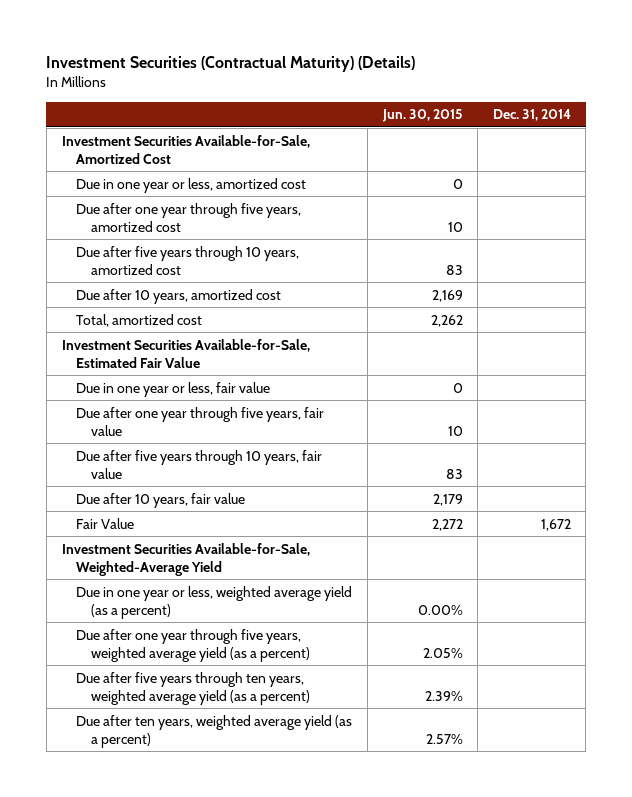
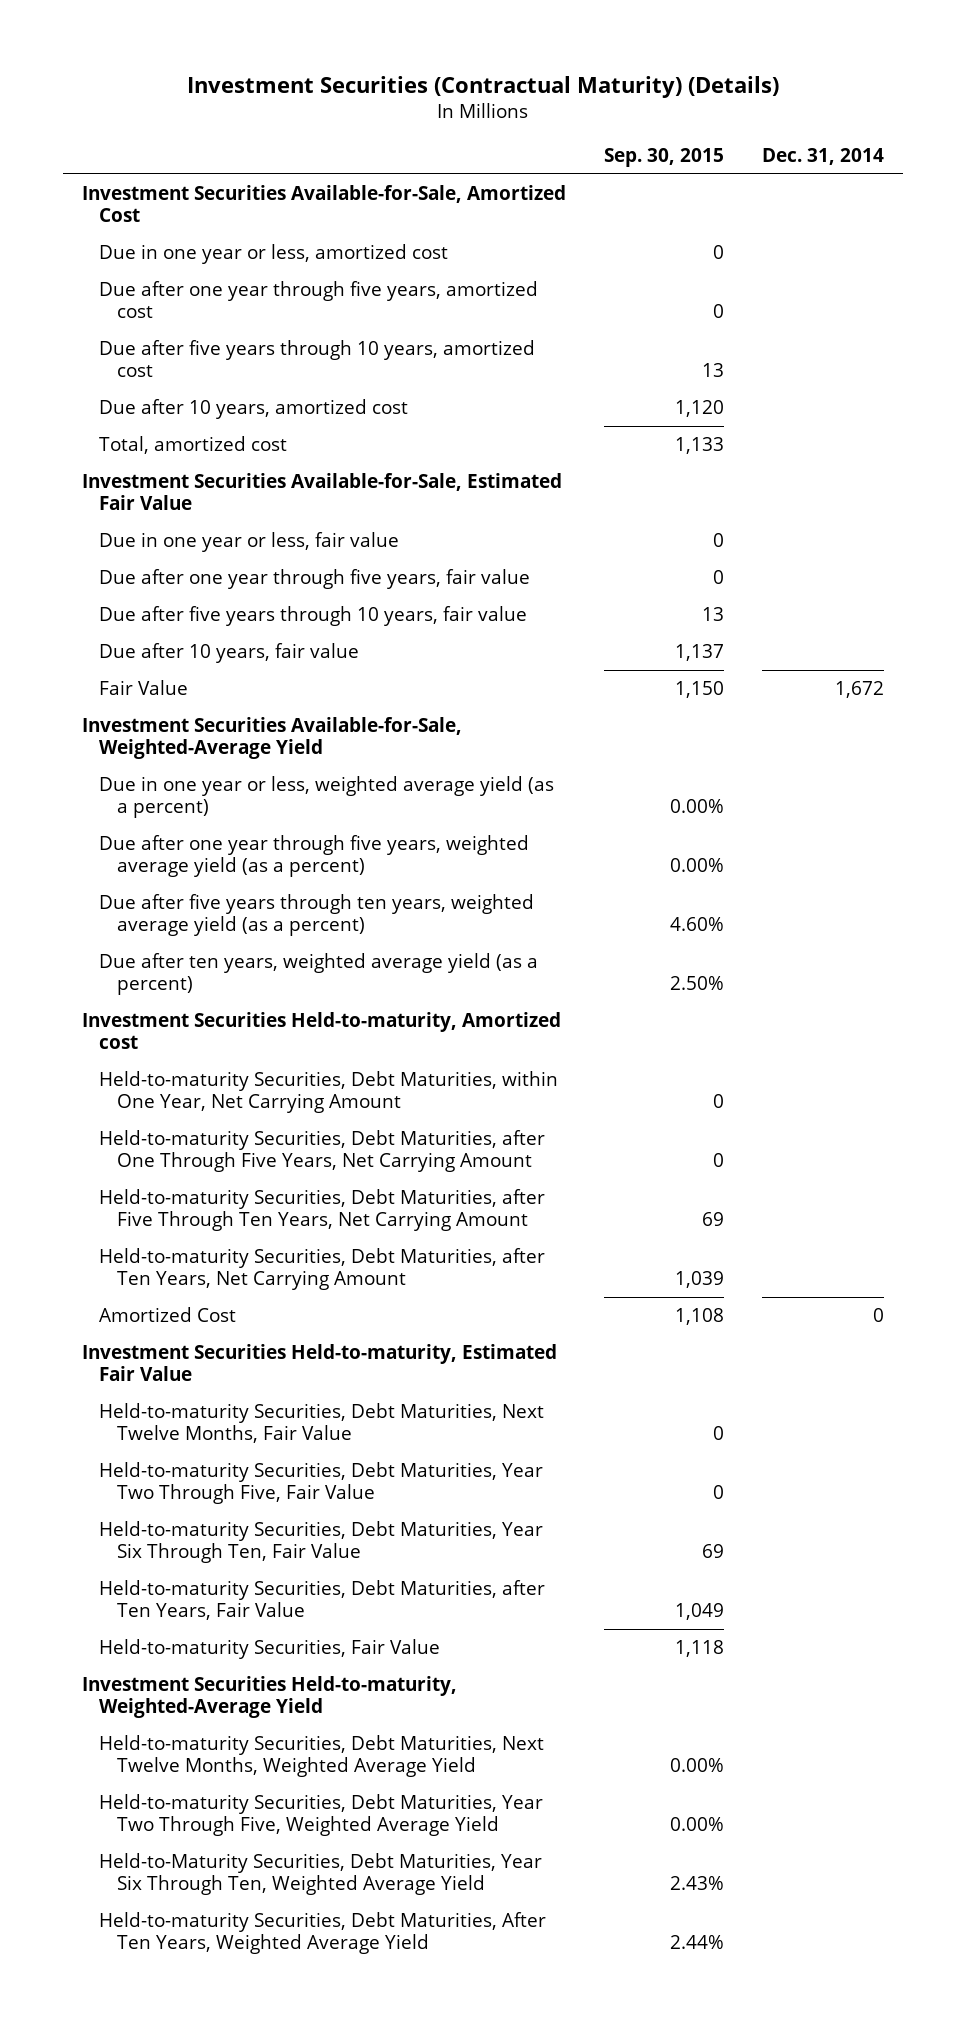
[381,109,463,123] Jun. 30, 2015 -> none
none -> [604,148,725,168] Sep. 30, 2015
none -> [82,1012,562,1049] Investment Securities Held-to-maturity, Amortized cost
none -> [99,1071,559,1113] Held-to-maturity Securities, Debt Maturities, within One Year, Net Carrying Amount
none -> [99,1130,546,1172] Held-to-maturity Securities, Debt Maturities, after One Through Five Years, Net Carrying Amount
none -> [99,1189,546,1231] Held-to-maturity Securities, Debt Maturities, after Five Through Ten Years, Net Carrying Amount
none -> [99,1248,546,1290] Held-to-maturity Securities, Debt Maturities, after Ten Years, Net Carrying Amount
none -> [99,1307,237,1323] Amortized Cost
none -> [82,1344,558,1381] Investment Securities Held-to-maturity, Estimated Fair Value
none -> [99,1403,545,1443] Held-to-maturity Securities, Debt Maturities, Next Twelve Months, Fair Value
none -> [99,1462,544,1504] Held-to-maturity Securities, Debt Maturities, Year Two Through Five, Fair Value
none -> [99,1521,544,1563] Held-to-maturity Securities, Debt Maturities, Year Six Through Ten, Fair Value
none -> [99,1580,546,1620] Held-to-maturity Securities, Debt Maturities, after Ten Years, Fair Value
none -> [99,1639,441,1660] Held-to-maturity Securities, Fair Value
none -> [82,1676,458,1718] Investment Securities Held-to-maturity, Weighted-Average Yield
none -> [99,1735,545,1777] Held-to-maturity Securities, Debt Maturities, Next Twelve Months, Weighted Average Yield
none -> [99,1794,544,1836] Held-to-maturity Securities, Debt Maturities, Year Two Through Five, Weighted Average Yield
none -> [99,1853,543,1895] Held-to-Maturity Securities, Debt Maturities, Year Six Through Ten, Weighted Average Yield
none -> [99,1912,547,1954] Held-to-maturity Securities, Debt Maturities, After Ten Years, Weighted Average Yield

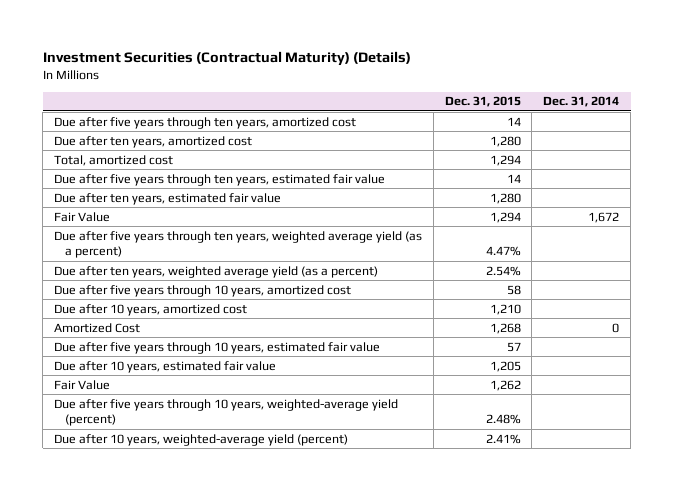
[604,148,725,168] Sep. 30, 2015 -> none
none -> [444,96,521,108] Dec. 31, 2015
[82,185,567,222] Investment Securities Available-for-Sale, Amortized Cost -> none
[99,244,449,265] Due in one year or less, amortized cost -> none
[99,281,539,318] Due after one year through five years, amortized cost -> [54,116,357,129] Due after five years through ten years, amortized cost
none -> [54,135,253,148] Due after ten years, amortized cost
[82,473,563,510] Investment Securities Available-for-Sale, Estimated Fair Value -> none
[99,532,400,553] Due in one year or less, fair value -> none
[99,569,531,590] Due after one year through five years, fair value -> none
[99,606,528,627] Due after five years through 10 years, fair value -> [54,173,386,186] Due after five years through ten years, estimated fair value
[99,643,360,664] Due after 10 years, fair value -> [54,192,282,205] Due after ten years, estimated fair value
[82,717,463,759] Investment Securities Available-for-Sale, Weighted-Average Yield -> none
[99,776,555,818] Due in one year or less, weighted average yield (as a percent) -> none
[99,835,530,877] Due after one year through five years, weighted average yield (as a percent) -> none
[82,1012,562,1049] Investment Securities Held-to-maturity, Amortized cost -> none
[99,1071,559,1113] Held-to-maturity Securities, Debt Maturities, within One Year, Net Carrying Amount -> none
[99,1130,546,1172] Held-to-maturity Securities, Debt Maturities, after One Through Five Years, Net Carrying Amount -> none
[99,1189,546,1231] Held-to-maturity Securities, Debt Maturities, after Five Through Ten Years, Net Carrying Amount -> none
[99,1248,546,1290] Held-to-maturity Securities, Debt Maturities, after Ten Years, Net Carrying Amount -> none
[99,340,536,377] Due after five years through 10 years, amortized cost -> [54,284,352,297] Due after five years through 10 years, amortized cost
[99,399,409,420] Due after 10 years, amortized cost -> [54,303,248,316] Due after 10 years, amortized cost
[82,1344,558,1381] Investment Securities Held-to-maturity, Estimated Fair Value -> none
[99,1403,545,1443] Held-to-maturity Securities, Debt Maturities, Next Twelve Months, Fair Value -> none
[99,1462,544,1504] Held-to-maturity Securities, Debt Maturities, Year Two Through Five, Fair Value -> none
[82,1676,458,1718] Investment Securities Held-to-maturity, Weighted-Average Yield -> none
[99,1735,545,1777] Held-to-maturity Securities, Debt Maturities, Next Twelve Months, Weighted Average Yield -> none
[99,1794,544,1836] Held-to-maturity Securities, Debt Maturities, Year Two Through Five, Weighted Average Yield -> none
[99,1521,544,1563] Held-to-maturity Securities, Debt Maturities, Year Six Through Ten, Fair Value -> [54,341,381,354] Due after five years through 10 years, estimated fair value
[99,1580,546,1620] Held-to-maturity Securities, Debt Maturities, after Ten Years, Fair Value -> [54,360,277,373] Due after 10 years, estimated fair value
[99,1639,441,1660] Held-to-maturity Securities, Fair Value -> [54,379,111,390] Fair Value
[99,1853,543,1895] Held-to-Maturity Securities, Debt Maturities, Year Six Through Ten, Weighted Average Yield -> [54,398,399,427] Due after five years through 10 years, weighted-average yield (percent)
[99,1912,547,1954] Held-to-maturity Securities, Debt Maturities, After Ten Years, Weighted Average Yield -> [54,433,349,446] Due after 10 years, weighted-average yield (percent)

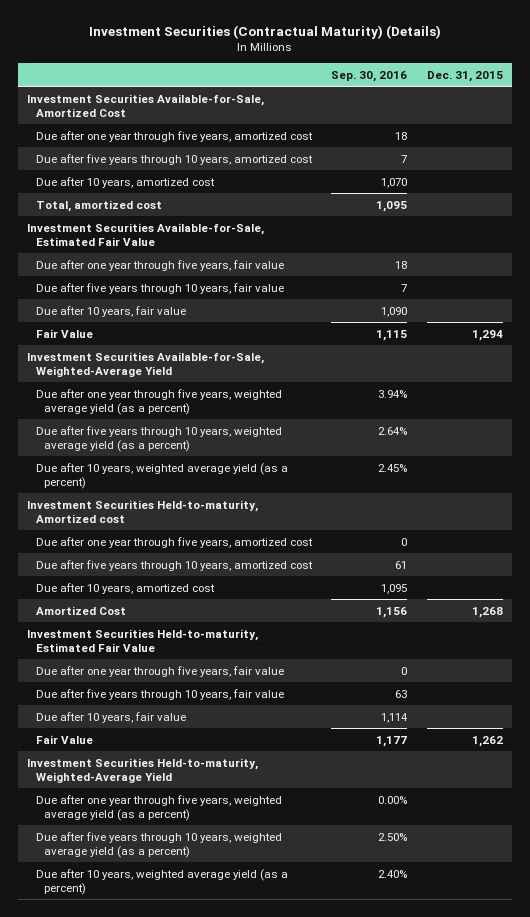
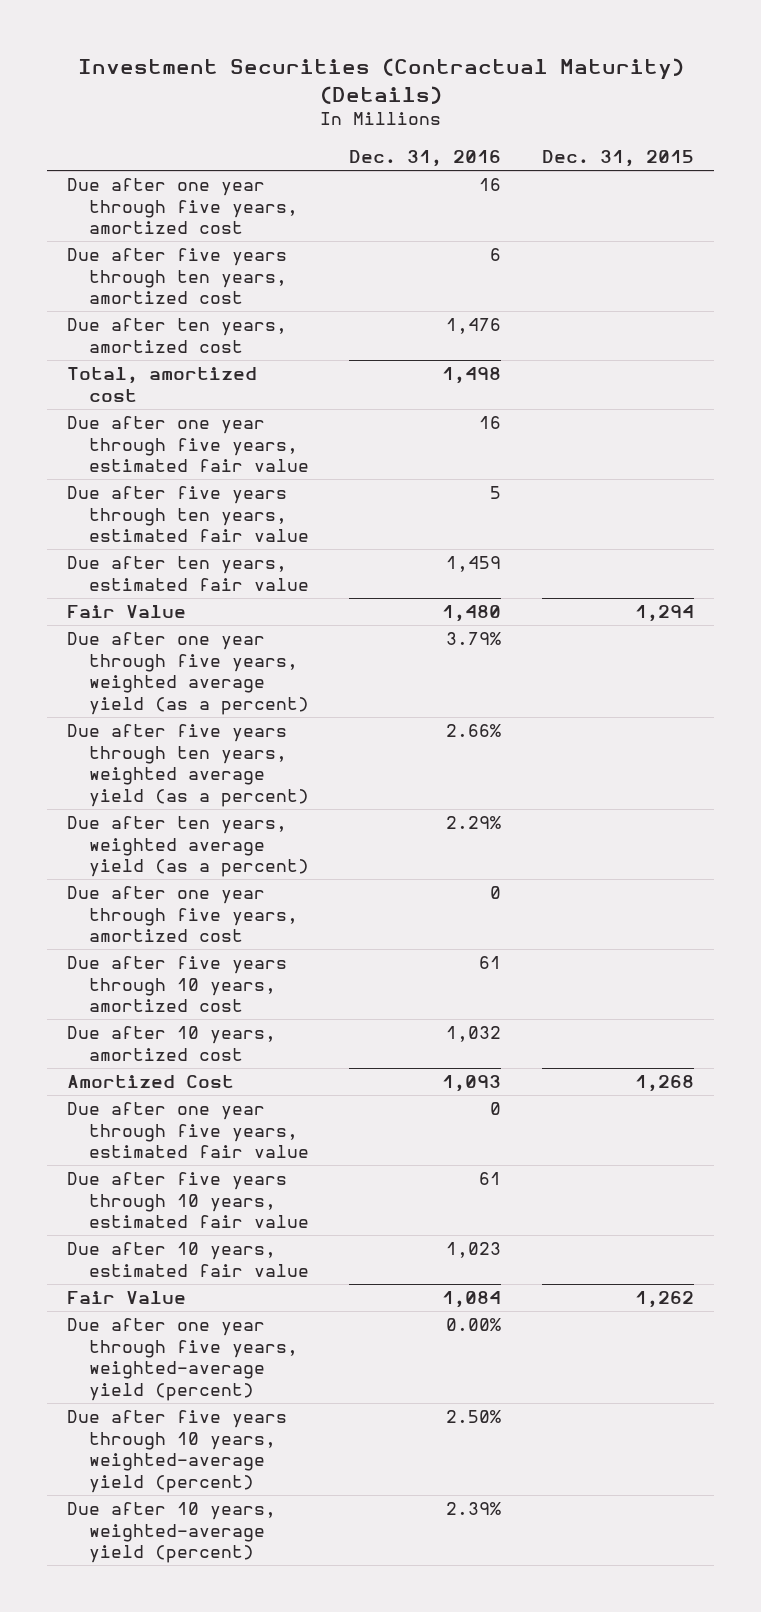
[331,70,408,82] Sep. 30, 2016 -> none
none -> [349,150,502,168] Dec. 31, 2016
[27,93,265,117] Investment Securities Available-for-Sale, Amortized Cost -> none
[35,153,313,165] Due after five years through 10 years, amortized cost -> [67,248,288,305] Due after five years through ten years, amortized cost
[35,176,215,188] Due after 10 years, amortized cost -> [67,318,288,353] Due after ten years, amortized cost
[27,222,265,246] Investment Securities Available-for-Sale, Estimated Fair Value -> none
[35,259,284,271] Due after one year through five years, fair value -> [67,416,309,473] Due after one year through five years, estimated fair value
[35,282,284,294] Due after five years through 10 years, fair value -> [67,486,309,543] Due after five years through ten years, estimated fair value
[35,305,186,317] Due after 10 years, fair value -> [67,556,309,591] Due after ten years, estimated fair value
[27,351,265,377] Investment Securities Available-for-Sale, Weighted-Average Yield -> none
[27,499,259,523] Investment Securities Held-to-maturity, Amortized cost -> none
[35,425,282,452] Due after five years through 10 years, weighted average yield (as a percent) -> [67,724,309,807] Due after five years through ten years, weighted average yield (as a percent)
[35,462,288,489] Due after 10 years, weighted average yield (as a percent) -> [67,816,309,878] Due after ten years, weighted average yield (as a percent)
[27,628,259,652] Investment Securities Held-to-maturity, Estimated Fair Value -> none
[35,665,284,677] Due after one year through five years, fair value -> [67,1102,309,1159] Due after one year through five years, estimated fair value
[35,688,284,700] Due after five years through 10 years, fair value -> [67,1172,309,1229] Due after five years through 10 years, estimated fair value
[35,711,186,723] Due after 10 years, fair value -> [67,1242,309,1277] Due after 10 years, estimated fair value
[27,757,259,783] Investment Securities Held-to-maturity, Weighted-Average Yield -> none
[35,794,282,821] Due after one year through five years, weighted average yield (as a percent) -> [67,1318,298,1401] Due after one year through five years, weighted-average yield (percent)
[35,831,282,858] Due after five years through 10 years, weighted average yield (as a percent) -> [67,1410,288,1493] Due after five years through 10 years, weighted-average yield (percent)
[35,868,288,895] Due after 10 years, weighted average yield (as a percent) -> [67,1502,277,1564] Due after 10 years, weighted-average yield (percent)

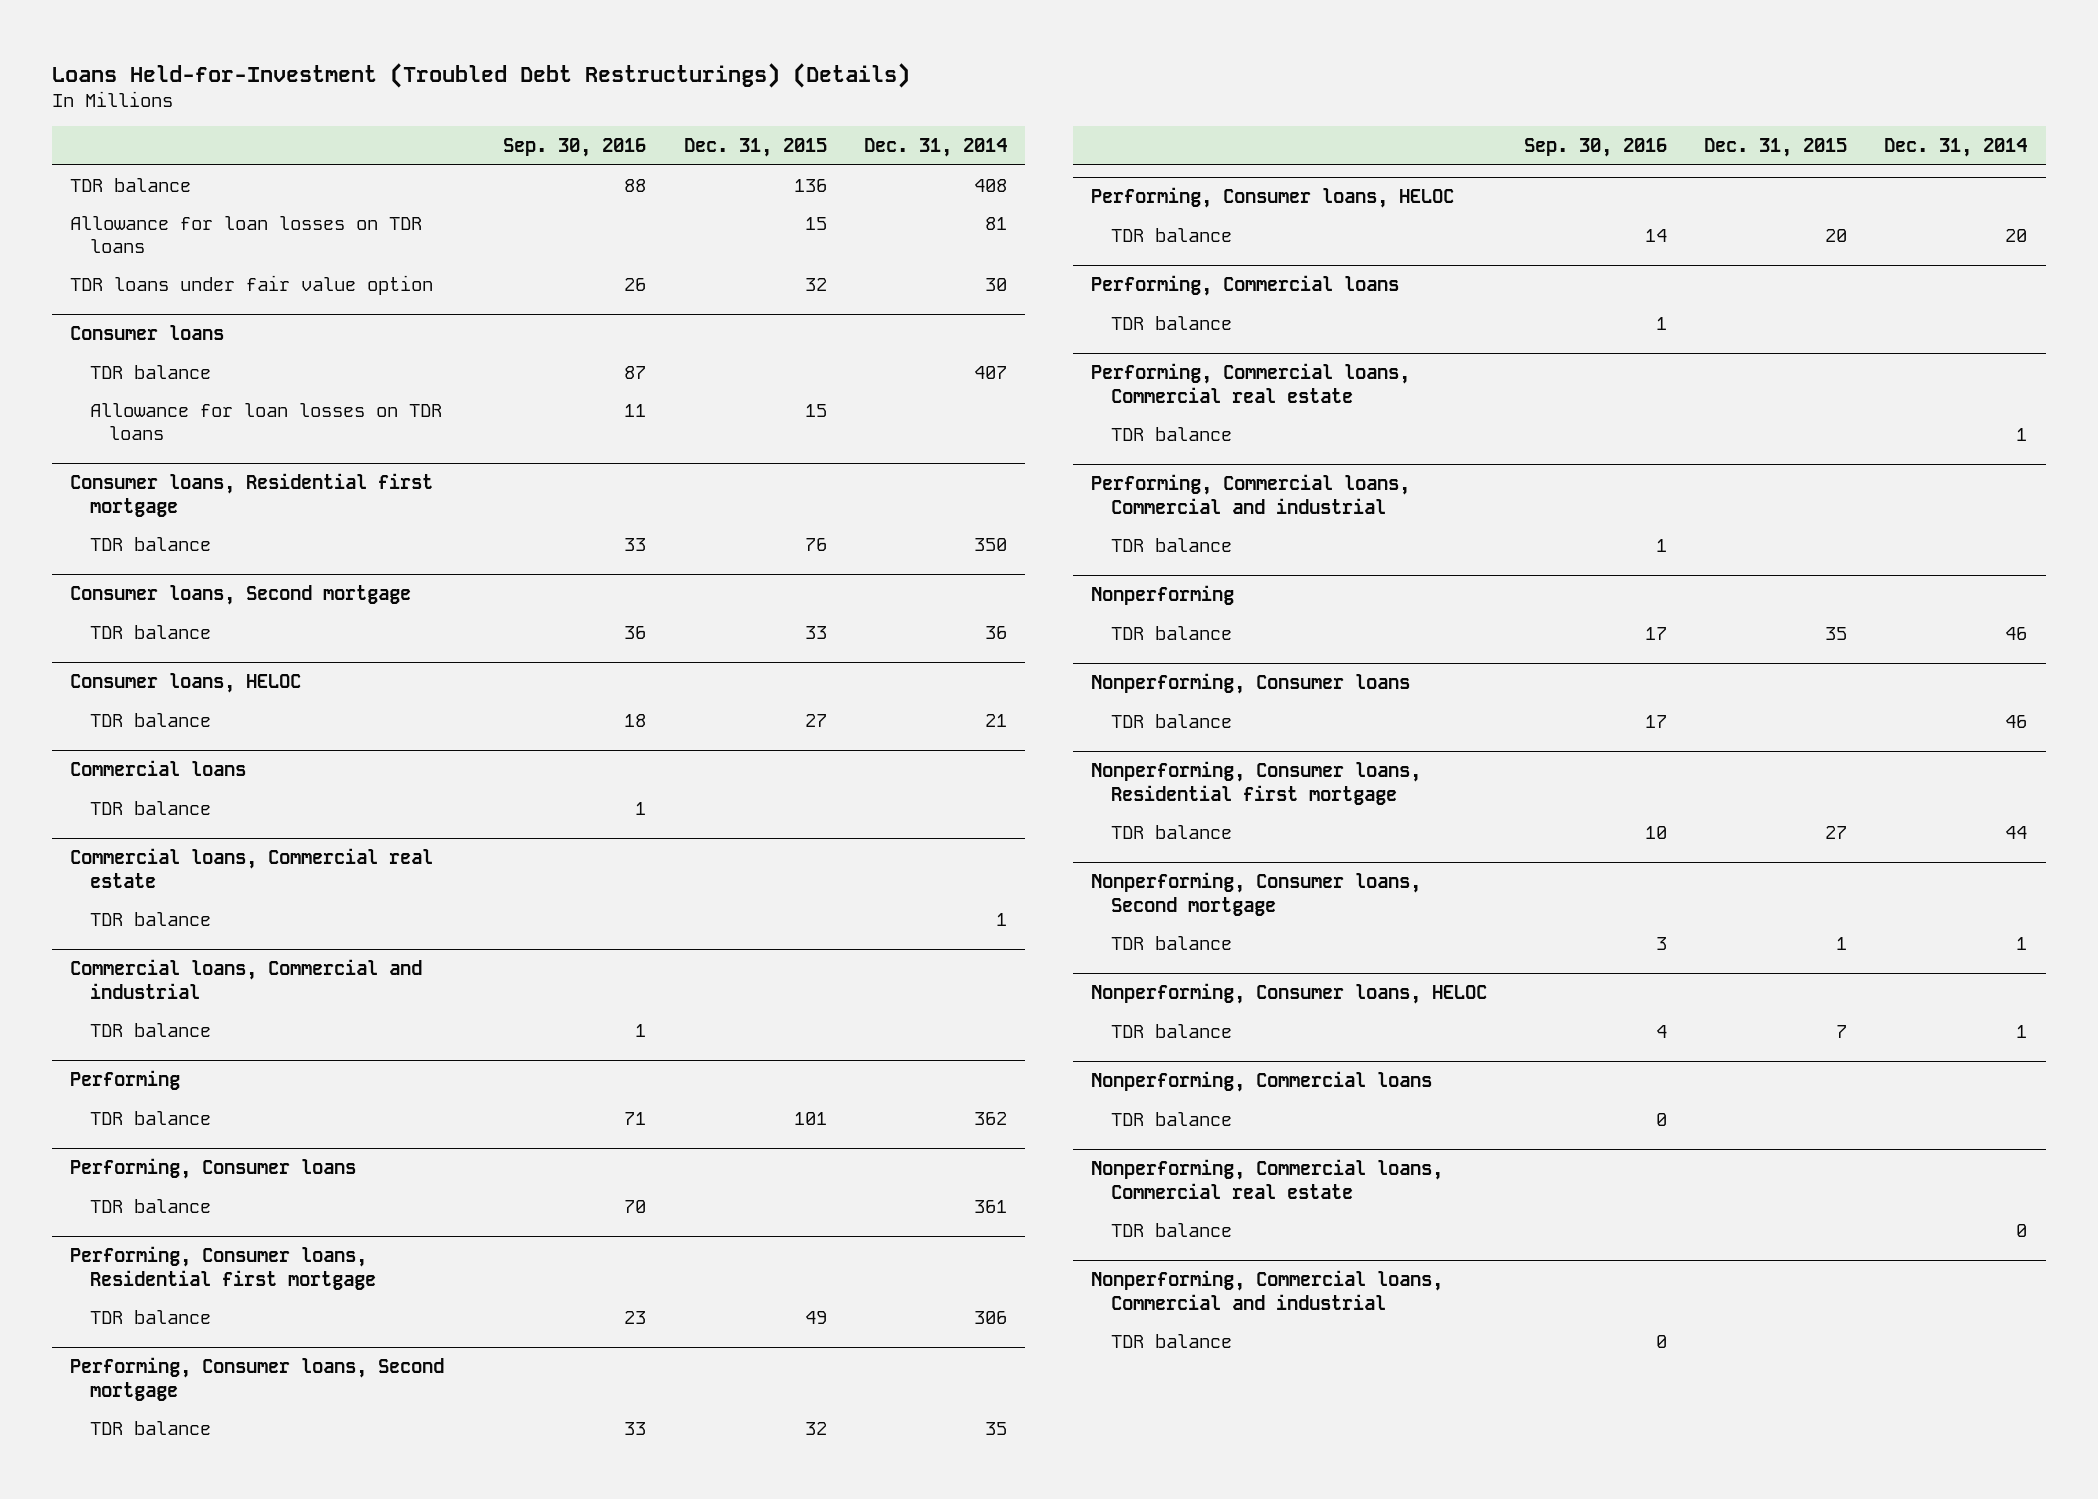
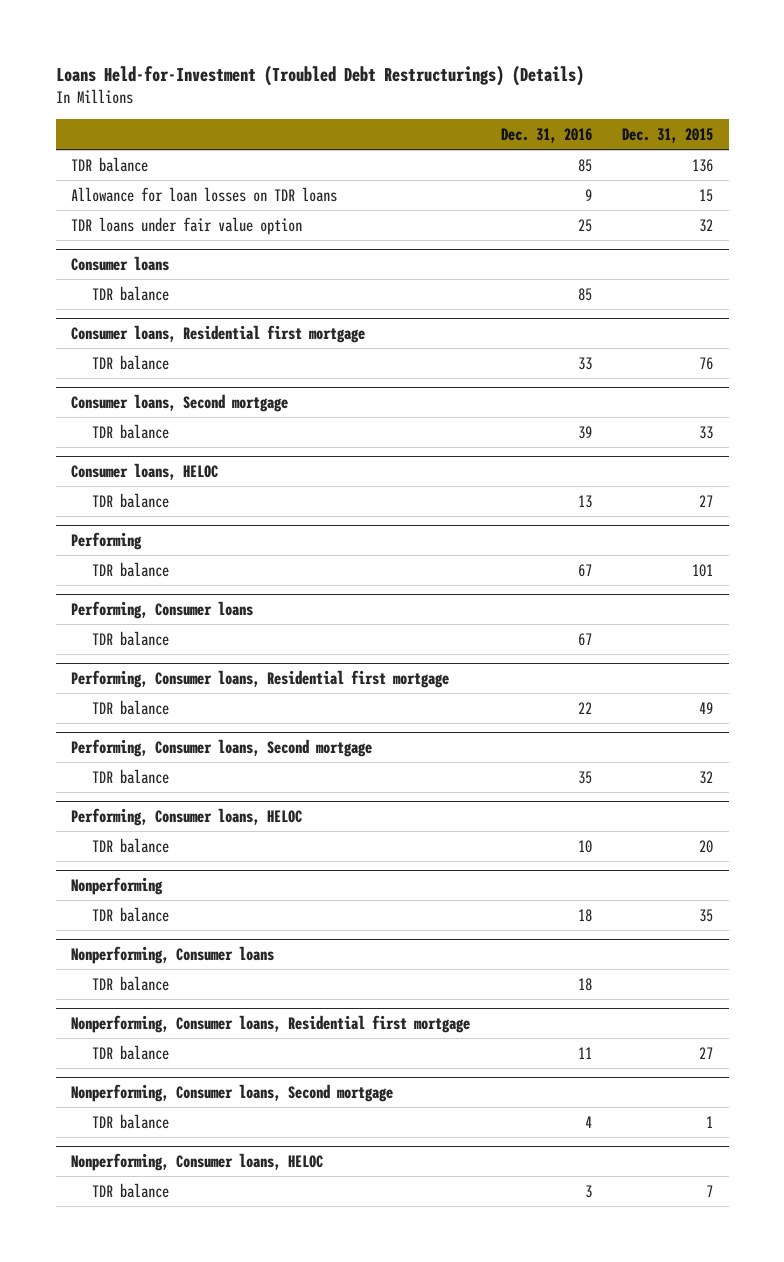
[503,138,647,158] Sep. 30, 2016 -> none
[863,138,1007,158] Dec. 31, 2014 -> none
none -> [500,127,592,143] Dec. 31, 2016
[89,402,442,441] Allowance for loan losses on TDR loans -> none
[70,760,247,777] Commercial loans -> none
[89,800,211,815] TDR balance -> none
[70,848,434,888] Commercial loans, Commercial real estate -> none
[89,911,211,926] TDR balance -> none
[70,959,423,999] Commercial loans, Commercial and industrial -> none
[89,1022,211,1037] TDR balance -> none
[1091,275,1400,297] Performing, Commercial loans -> none
[1110,315,1232,330] TDR balance -> none
[1091,363,1411,403] Performing, Commercial loans, Commercial real estate -> none
[1110,426,1232,441] TDR balance -> none
[1091,474,1411,514] Performing, Commercial loans, Commercial and industrial -> none
[1110,537,1232,552] TDR balance -> none
[1091,1071,1433,1093] Nonperforming, Commercial loans -> none
[1110,1111,1232,1126] TDR balance -> none
[1091,1159,1444,1199] Nonperforming, Commercial loans, Commercial real estate -> none
[1110,1222,1232,1237] TDR balance -> none
[1091,1270,1444,1310] Nonperforming, Commercial loans, Commercial and industrial -> none
[1110,1333,1232,1348] TDR balance -> none

